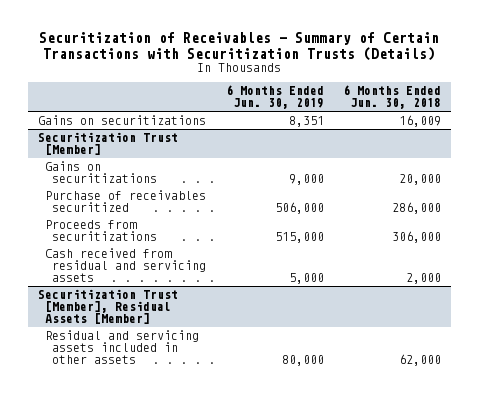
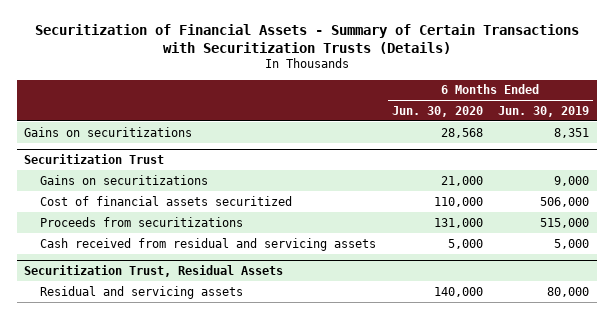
[39,32,440,61] Securitization of Receivables - Summary of Certain Transactions with Securitization Trusts (Details) -> [34,23,579,54] Securitization of Financial Assets - Summary of Certain Transactions with Securitization Trusts (Details)
[343,85,442,110] 6 Months Ended Jun. 30, 2018 -> none
none -> [391,105,483,117] Jun. 30, 2020
[37,132,178,156] Securitization Trust [Member] -> [24,154,165,165] Securitization Trust
[44,190,206,213] Purchase of receivables securitized -> [40,195,293,206] Cost of financial assets securitized
[37,289,178,325] Securitization Trust [Member], Residual Assets [Member] -> [24,265,284,278] Securitization Trust, Residual Assets
[44,330,199,365] Residual and servicing assets included in other assets -> [40,285,244,299] Residual and servicing assets

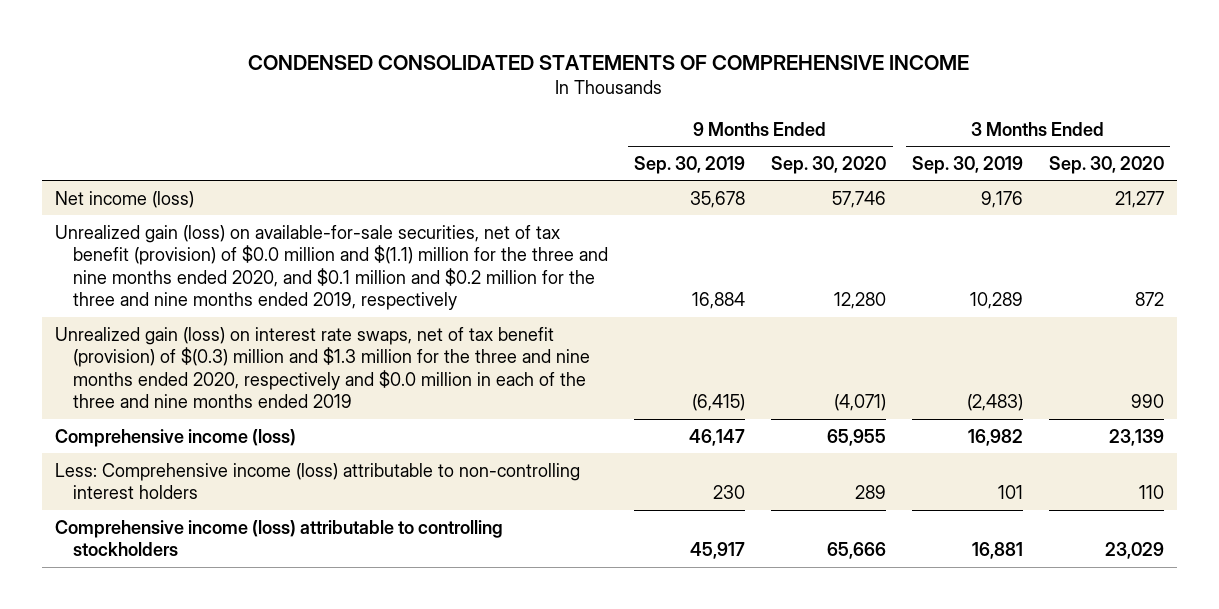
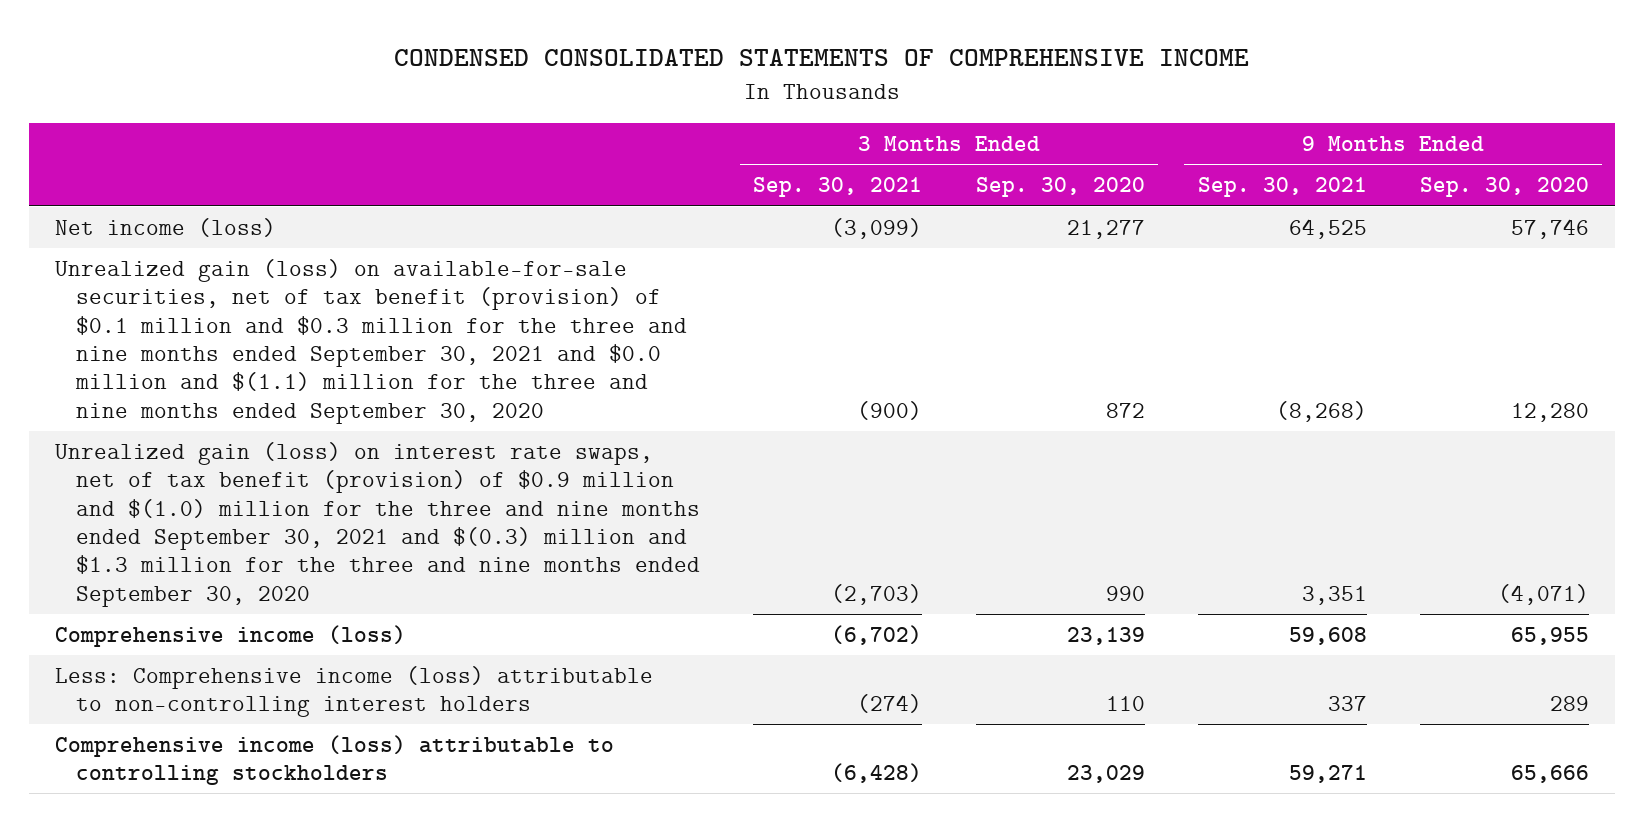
[634,155,746,174] Sep. 30, 2019 -> none
[911,155,1023,174] Sep. 30, 2019 -> none
none -> [753,177,923,198] Sep. 30, 2021
none -> [1197,177,1367,198] Sep. 30, 2021
[54,224,609,311] Unrealized gain (loss) on available-for-sale securities, net of tax benefit (provision) of $0.0 million and $(1.1) million for the three and nine months ended 2020, and $0.1 million and $0.2 million for the three and nine months ended 2019, respectively -> [55,258,688,424] Unrealized gain (loss) on available-for-sale securities, net of tax benefit (provision) of $0.1 million and $0.3 million for the three and nine months ended September 30, 2021 and $0.0 million and $(1.1) million for the three and nine months ended September 30, 2020
[54,326,591,409] Unrealized gain (loss) on interest rate swaps, net of tax benefit (provision) of $(0.3) million and $1.3 million for the three and nine months ended 2020, respectively and $0.0 million in each of the three and nine months ended 2019 -> [55,441,701,607] Unrealized gain (loss) on interest rate swaps, net of tax benefit (provision) of $0.9 million and $(1.0) million for the three and nine months ended September 30, 2021 and $(0.3) million and $1.3 million for the three and nine months ended September 30, 2020

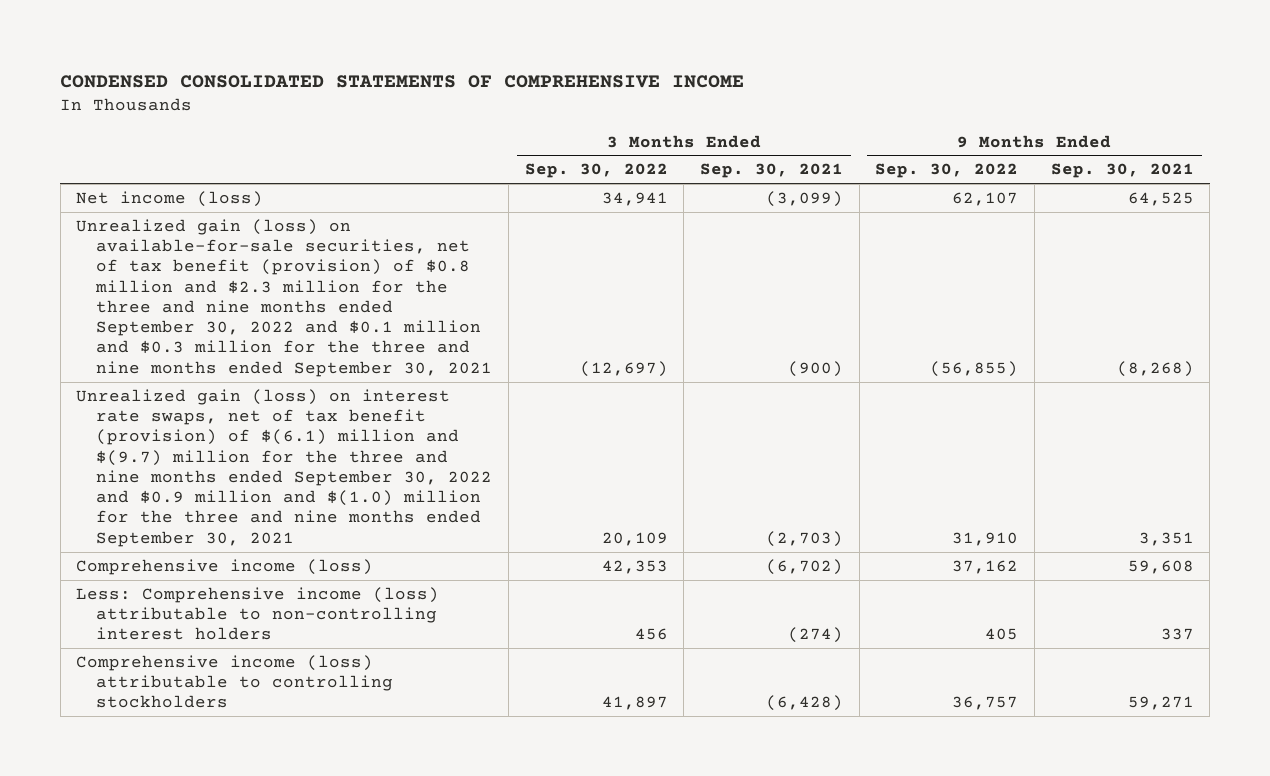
[975,177,1145,198] Sep. 30, 2020 -> none
[1419,177,1589,198] Sep. 30, 2020 -> none
none -> [524,163,668,179] Sep. 30, 2022
none -> [875,163,1019,179] Sep. 30, 2022
[55,258,688,424] Unrealized gain (loss) on available-for-sale securities, net of tax benefit (provision) of $0.1 million and $0.3 million for the three and nine months ended September 30, 2021 and $0.0 million and $(1.1) million for the three and nine months ended September 30, 2020 -> [76,218,493,377] Unrealized gain (loss) on available-for-sale securities, net of tax benefit (provision) of $0.8 million and $2.3 million for the three and nine months ended September 30, 2022 and $0.1 million and $0.3 million for the three and nine months ended September 30, 2021
[55,441,701,607] Unrealized gain (loss) on interest rate swaps, net of tax benefit (provision) of $0.9 million and $(1.0) million for the three and nine months ended September 30, 2021 and $(0.3) million and $1.3 million for the three and nine months ended September 30, 2020 -> [76,388,493,547] Unrealized gain (loss) on interest rate swaps, net of tax benefit (provision) of $(6.1) million and $(9.7) million for the three and nine months ended September 30, 2022 and $0.9 million and $(1.0) million for the three and nine months ended September 30, 2021

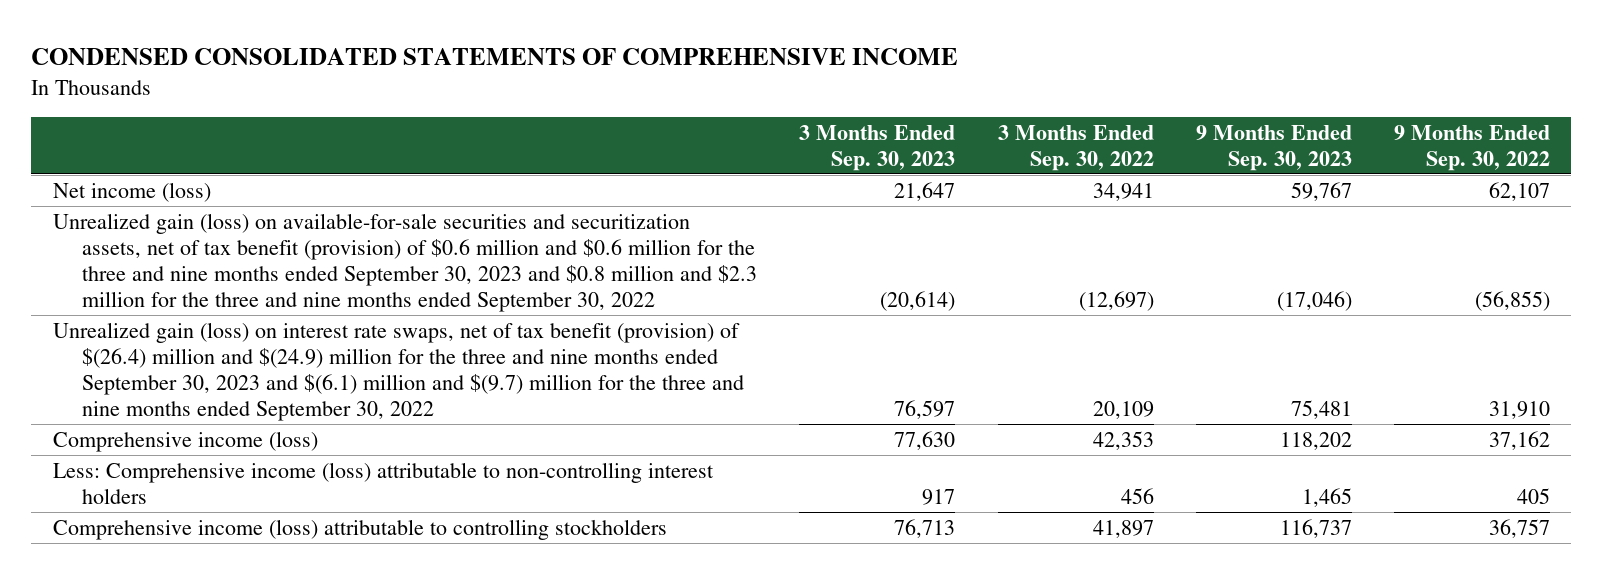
[699,163,843,179] Sep. 30, 2021 -> none
[1050,163,1194,179] Sep. 30, 2021 -> none
none -> [799,124,956,171] 3 Months Ended Sep. 30, 2023
none -> [1195,124,1352,171] 9 Months Ended Sep. 30, 2023
[76,218,493,377] Unrealized gain (loss) on available-for-sale securities, net of tax benefit (provision) of $0.8 million and $2.3 million for the three and nine months ended September 30, 2022 and $0.1 million and $0.3 million for the three and nine months ended September 30, 2021 -> [52,212,758,312] Unrealized gain (loss) on available-for-sale securities and securitization assets, net of tax benefit (provision) of $0.6 million and $0.6 million for the three and nine months ended September 30, 2023 and $0.8 million and $2.3 million for the three and nine months ended September 30, 2022
[76,388,493,547] Unrealized gain (loss) on interest rate swaps, net of tax benefit (provision) of $(6.1) million and $(9.7) million for the three and nine months ended September 30, 2022 and $0.9 million and $(1.0) million for the three and nine months ended September 30, 2021 -> [52,321,745,421] Unrealized gain (loss) on interest rate swaps, net of tax benefit (provision) of $(26.4) million and $(24.9) million for the three and nine months ended September 30, 2023 and $(6.1) million and $(9.7) million for the three and nine months ended September 30, 2022

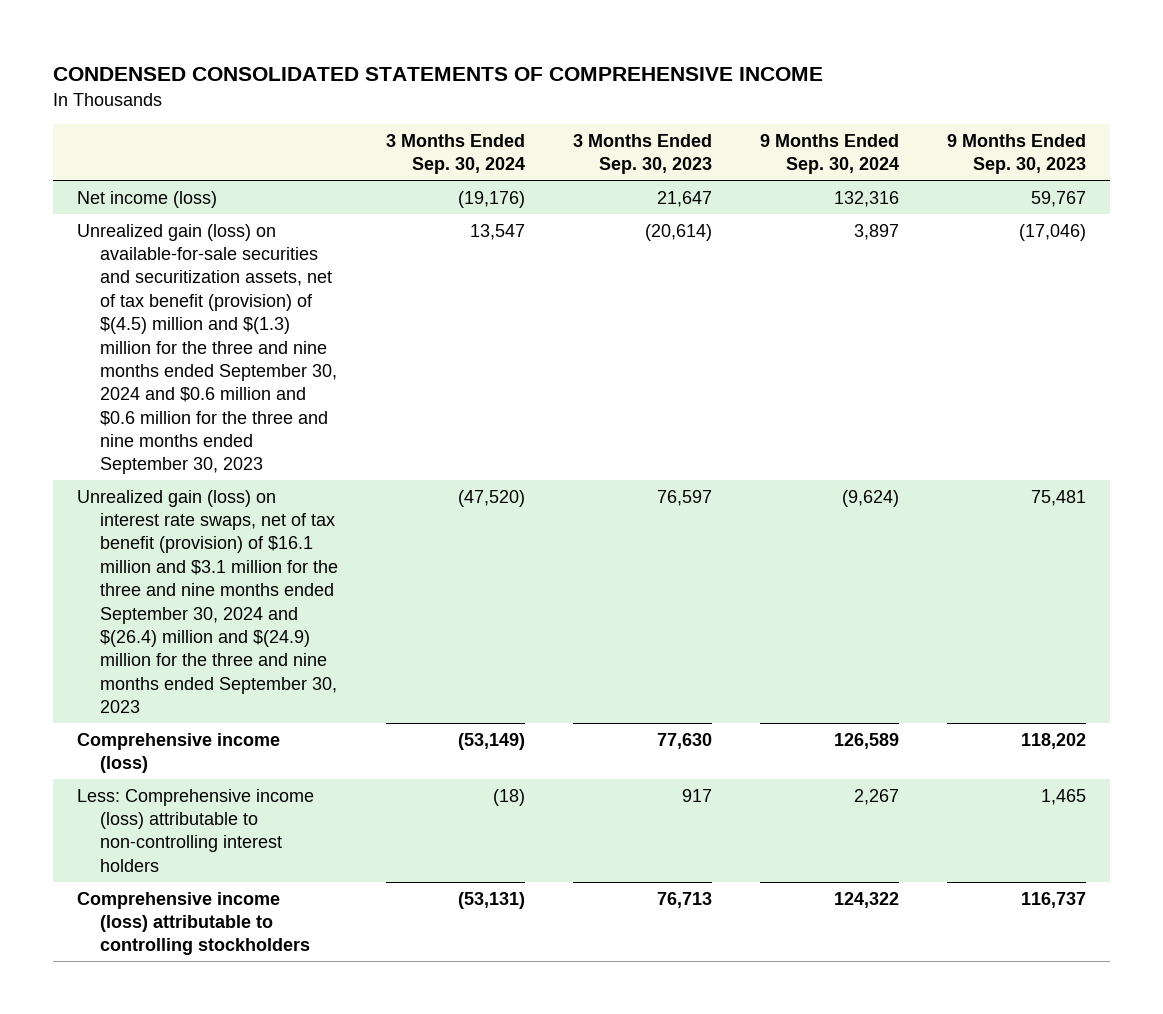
[997,124,1154,171] 3 Months Ended Sep. 30, 2022 -> none
[1394,124,1551,171] 9 Months Ended Sep. 30, 2022 -> none
none -> [386,133,526,175] 3 Months Ended Sep. 30, 2024
none -> [759,133,899,175] 9 Months Ended Sep. 30, 2024
[52,212,758,312] Unrealized gain (loss) on available-for-sale securities and securitization assets, net of tax benefit (provision) of $0.6 million and $0.6 million for the three and nine months ended September 30, 2023 and $0.8 million and $2.3 million for the three and nine months ended September 30, 2022 -> [76,223,338,475] Unrealized gain (loss) on available-for-sale securities and securitization assets, net of tax benefit (provision) of $(4.5) million and $(1.3) million for the three and nine months ended September 30, 2024 and $0.6 million and $0.6 million for the three and nine months ended September 30, 2023
[52,321,745,421] Unrealized gain (loss) on interest rate swaps, net of tax benefit (provision) of $(26.4) million and $(24.9) million for the three and nine months ended September 30, 2023 and $(6.1) million and $(9.7) million for the three and nine months ended September 30, 2022 -> [76,489,339,714] Unrealized gain (loss) on interest rate swaps, net of tax benefit (provision) of $16.1 million and $3.1 million for the three and nine months ended September 30, 2024 and $(26.4) million and $(24.9) million for the three and nine months ended September 30, 2023

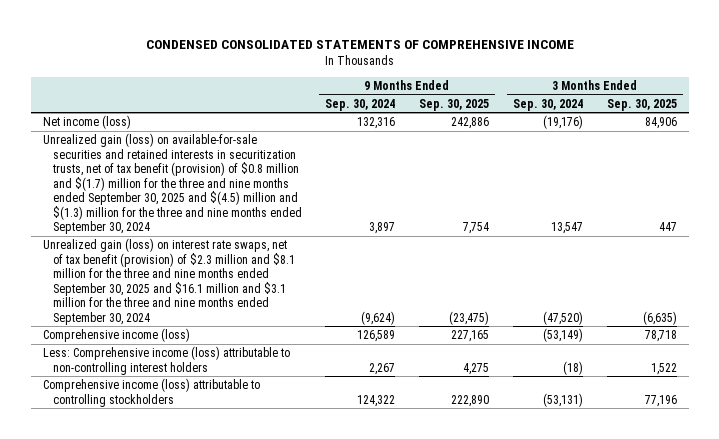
[573,133,713,175] 3 Months Ended Sep. 30, 2023 -> none
[946,133,1086,175] 9 Months Ended Sep. 30, 2023 -> none
none -> [419,98,490,111] Sep. 30, 2025
none -> [606,98,677,111] Sep. 30, 2025
[76,223,338,475] Unrealized gain (loss) on available-for-sale securities and securitization assets, net of tax benefit (provision) of $(4.5) million and $(1.3) million for the three and nine months ended September 30, 2024 and $0.6 million and $0.6 million for the three and nine months ended September 30, 2023 -> [42,133,302,235] Unrealized gain (loss) on available-for-sale securities and retained interests in securitization trusts, net of tax benefit (provision) of $0.8 million and $(1.7) million for the three and nine months ended September 30, 2025 and $(4.5) million and $(1.3) million for the three and nine months ended September 30, 2024
[76,489,339,714] Unrealized gain (loss) on interest rate swaps, net of tax benefit (provision) of $16.1 million and $3.1 million for the three and nine months ended September 30, 2024 and $(26.4) million and $(24.9) million for the three and nine months ended September 30, 2023 -> [42,238,295,325] Unrealized gain (loss) on interest rate swaps, net of tax benefit (provision) of $2.3 million and $8.1 million for the three and nine months ended September 30, 2025 and $16.1 million and $3.1 million for the three and nine months ended September 30, 2024

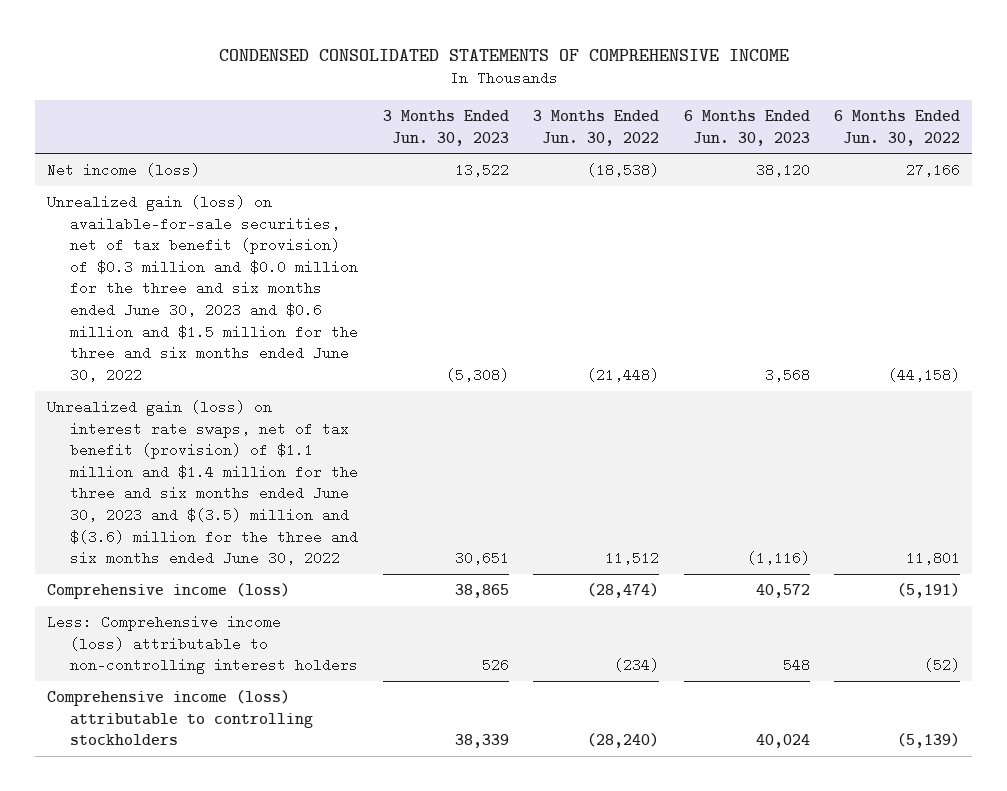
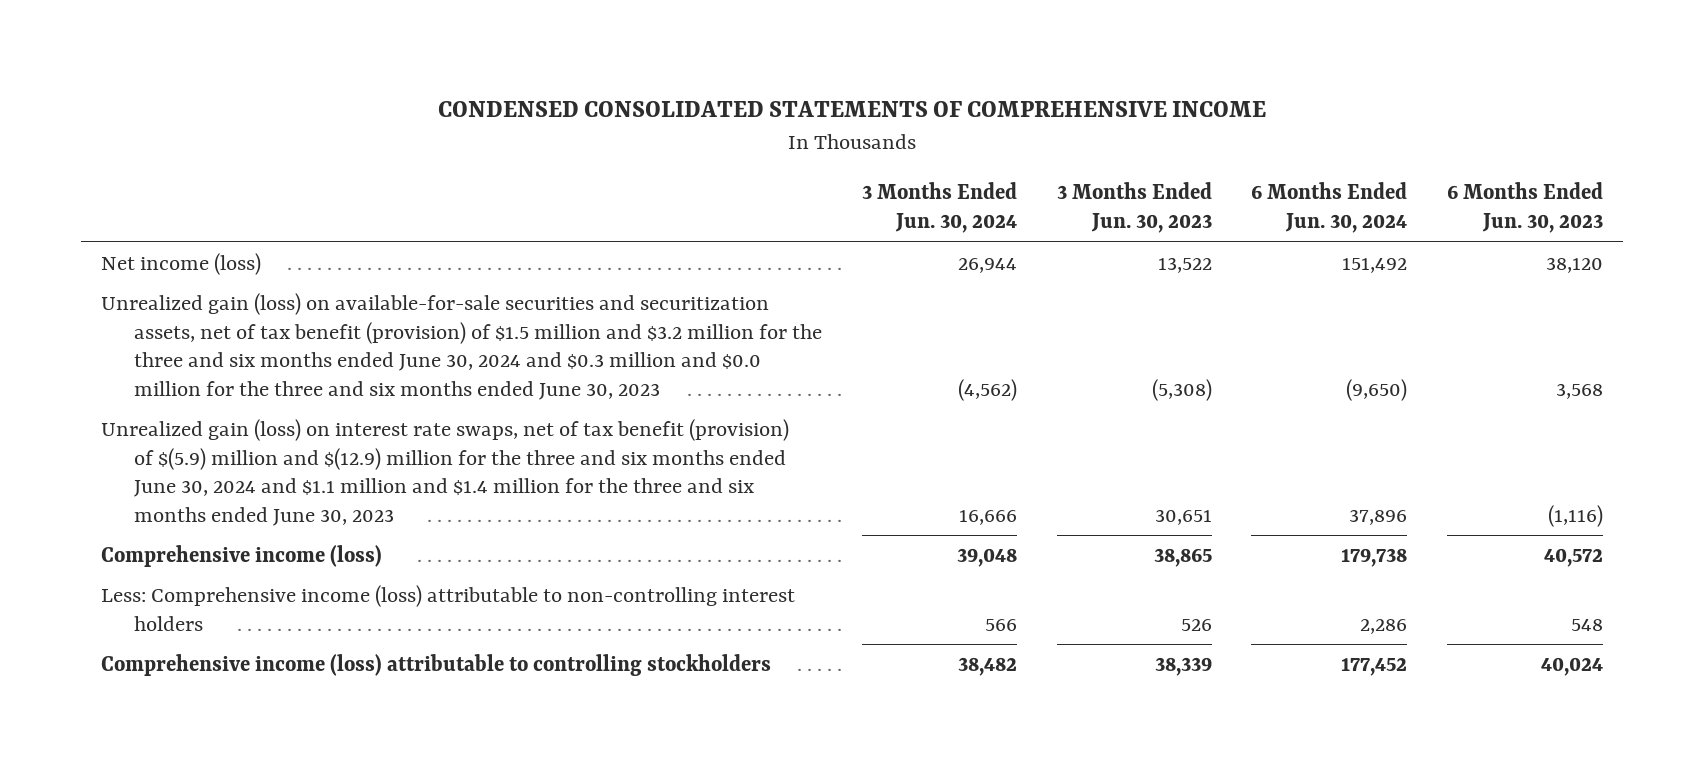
[533,109,660,146] 3 Months Ended Jun. 30, 2022 -> none
[834,109,961,146] 6 Months Ended Jun. 30, 2022 -> none
none -> [861,182,1017,234] 3 Months Ended Jun. 30, 2024
none -> [1251,182,1408,234] 6 Months Ended Jun. 30, 2024
[47,194,359,382] Unrealized gain (loss) on available-for-sale securities, net of tax benefit (provision) of $0.3 million and $0.0 million for the three and six months ended June 30, 2023 and $0.6 million and $1.5 million for the three and six months ended June 30, 2022 -> [100,292,822,401] Unrealized gain (loss) on available-for-sale securities and securitization assets, net of tax benefit (provision) of $1.5 million and $3.2 million for the three and six months ended June 30, 2024 and $0.3 million and $0.0 million for the three and six months ended June 30, 2023
[47,399,359,566] Unrealized gain (loss) on interest rate swaps, net of tax benefit (provision) of $1.1 million and $1.4 million for the three and six months ended June 30, 2023 and $(3.5) million and $(3.6) million for the three and six months ended June 30, 2022 -> [100,418,789,527] Unrealized gain (loss) on interest rate swaps, net of tax benefit (provision) of $(5.9) million and $(12.9) million for the three and six months ended June 30, 2024 and $1.1 million and $1.4 million for the three and six months ended June 30, 2023

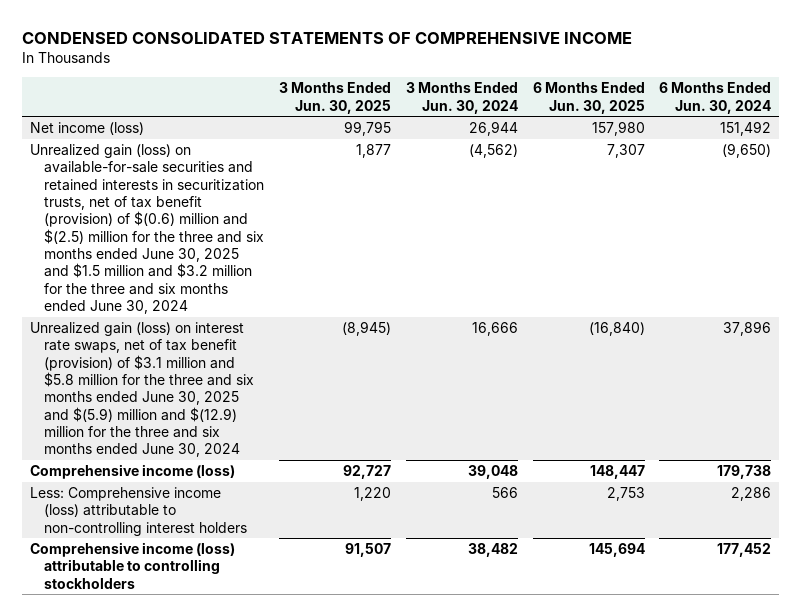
[1056,182,1212,234] 3 Months Ended Jun. 30, 2023 -> none
[1447,182,1604,234] 6 Months Ended Jun. 30, 2023 -> none
none -> [279,82,392,114] 3 Months Ended Jun. 30, 2025
none -> [532,82,645,114] 6 Months Ended Jun. 30, 2025
[100,292,822,401] Unrealized gain (loss) on available-for-sale securities and securitization assets, net of tax benefit (provision) of $1.5 million and $3.2 million for the three and six months ended June 30, 2024 and $0.3 million and $0.0 million for the three and six months ended June 30, 2023 -> [29,143,265,315] Unrealized gain (loss) on available-for-sale securities and retained interests in securitization trusts, net of tax benefit (provision) of $(0.6) million and $(2.5) million for the three and six months ended June 30, 2025 and $1.5 million and $3.2 million for the three and six months ended June 30, 2024
[100,418,789,527] Unrealized gain (loss) on interest rate swaps, net of tax benefit (provision) of $(5.9) million and $(12.9) million for the three and six months ended June 30, 2024 and $1.1 million and $1.4 million for the three and six months ended June 30, 2023 -> [29,321,255,458] Unrealized gain (loss) on interest rate swaps, net of tax benefit (provision) of $3.1 million and $5.8 million for the three and six months ended June 30, 2025 and $(5.9) million and $(12.9) million for the three and six months ended June 30, 2024

